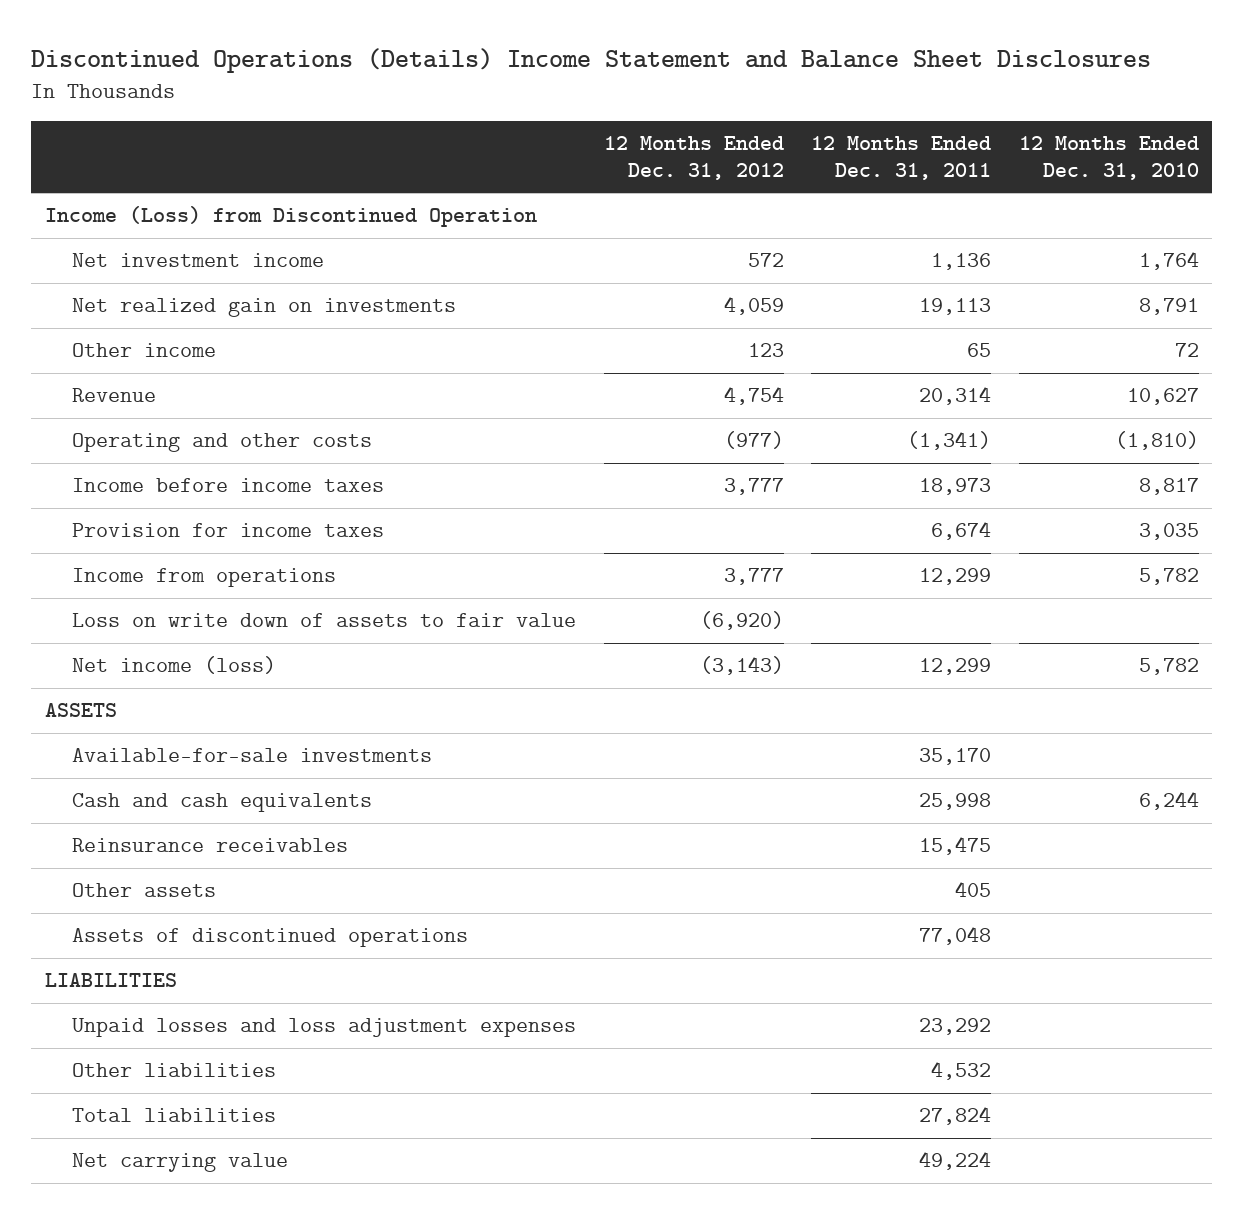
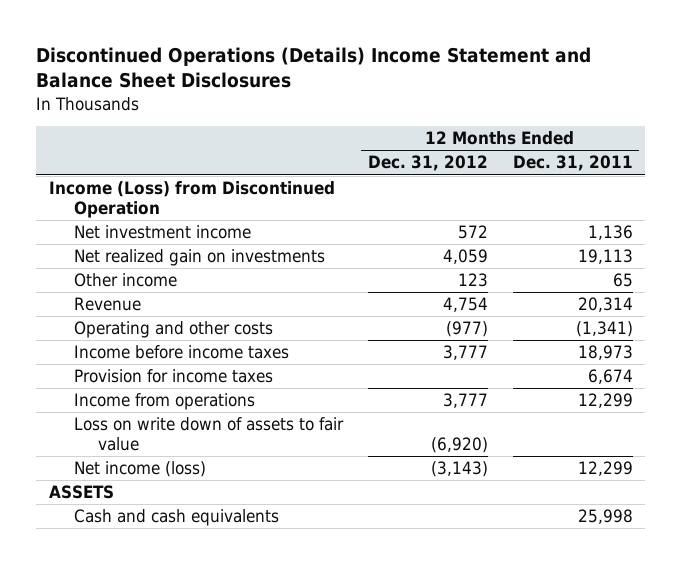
[1018,136,1199,180] 12 Months Ended Dec. 31, 2010 -> none
[72,748,433,763] Available-for-sale investments -> none
[72,838,349,853] Reinsurance receivables -> none
[72,883,217,898] Other assets -> none
[72,928,469,948] Assets of discontinued operations -> none
[44,973,177,988] LIABILITIES -> none
[72,1018,577,1038] Unpaid losses and loss adjustment expenses -> none
[72,1063,277,1078] Other liabilities -> none
[72,1108,277,1123] Total liabilities -> none
[72,1153,289,1173] Net carrying value -> none

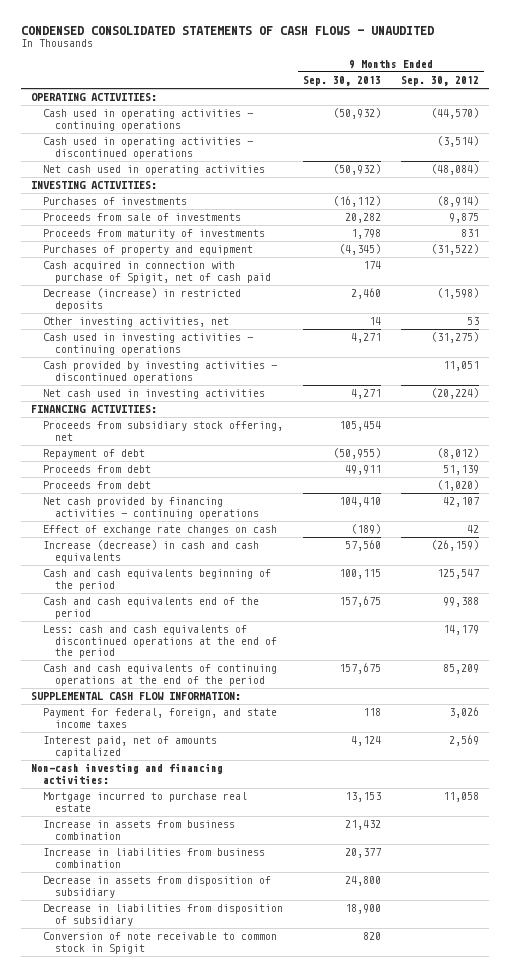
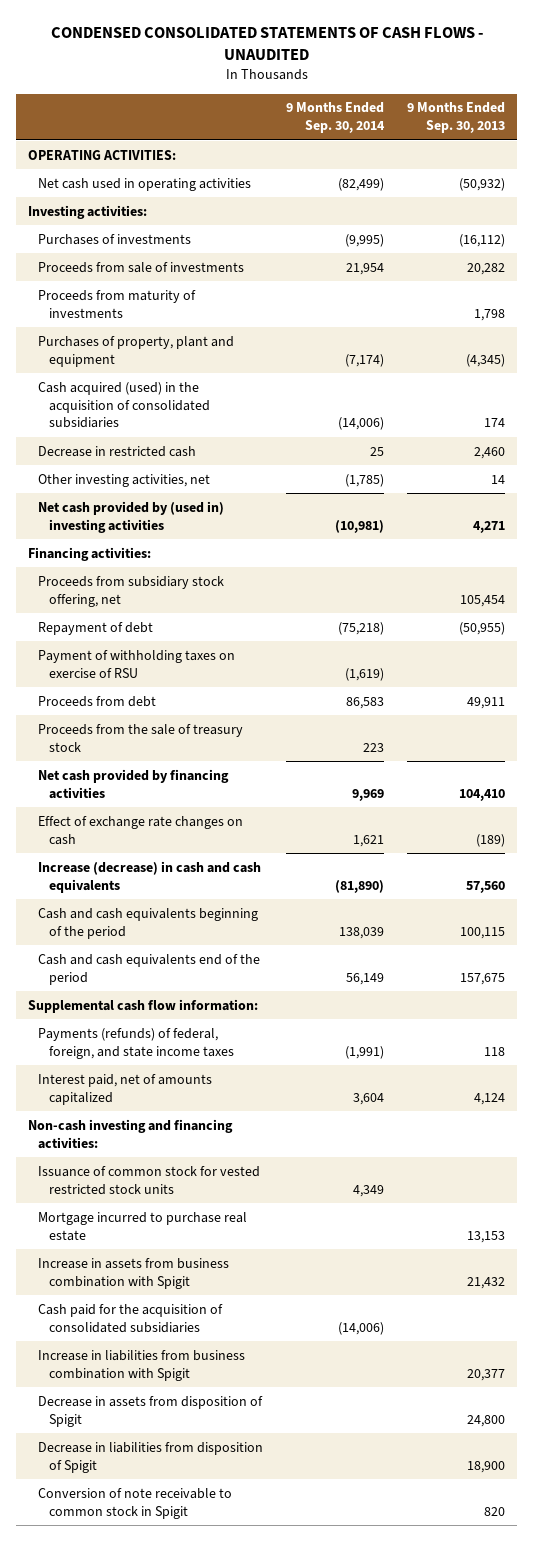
[401,76,480,87] Sep. 30, 2012 -> none
none -> [286,102,386,134] 9 Months Ended Sep. 30, 2014
[43,109,254,131] Cash used in operating activities - continuing operations -> none
[43,137,254,159] Cash used in operating activities - discontinued operations -> none
[30,181,157,190] INVESTING ACTIVITIES: -> [27,204,147,219] Investing activities:
[43,245,254,256] Purchases of property and equipment -> [38,335,235,367] Purchases of property, plant and equipment
[43,261,272,283] Cash acquired in connection with purchase of Spigit, net of cash paid -> [38,381,211,429] Cash acquired (used) in the acquisition of consolidated subsidiaries
[43,288,242,311] Decrease (increase) in restricted deposits -> [38,445,197,457] Decrease in restricted cash
[43,333,254,355] Cash used in investing activities - continuing operations -> none
[43,361,278,383] Cash provided by investing activities - discontinued operations -> none
[43,389,266,400] Net cash used in investing activities -> [38,500,225,533] Net cash provided by (used in) investing activities
[30,405,157,414] FINANCING ACTIVITIES: -> [27,546,151,561] Financing activities:
none -> [38,649,236,678] Payment of withholding taxes on exercise of RSU
[43,481,152,490] Proceeds from debt -> none
none -> [38,723,244,752] Proceeds from the sale of treasury stock
[43,497,260,519] Net cash provided by financing activities - continuing operations -> [38,768,230,799] Net cash provided by financing activities
[43,625,278,659] Less: cash and cash equivalents of discontinued operations at the end of the period -> none
[43,664,278,686] Cash and cash equivalents of continuing operations at the end of the period -> none
[30,692,241,701] SUPPLEMENTAL CASH FLOW INFORMATION: -> [27,998,258,1013] Supplemental cash flow information:
[43,708,278,728] Payment for federal, foreign, and state income taxes -> [38,1027,235,1059] Payments (refunds) of federal, foreign, and state income taxes
none -> [38,1165,261,1195] Issuance of common stock for vested restricted stock units
[43,820,236,840] Increase in assets from business combination -> [38,1257,230,1289] Increase in assets from business combination with Spigit
none -> [38,1303,224,1333] Cash paid for the acquisition of consolidated subsidiaries
[43,848,266,868] Increase in liabilities from business combination -> [38,1349,246,1381] Increase in liabilities from business combination with Spigit
[43,876,272,898] Decrease in assets from disposition of subsidiary -> [38,1395,264,1427] Decrease in assets from disposition of Spigit
[43,904,284,926] Decrease in liabilities from disposition of subsidiary -> [38,1441,264,1473] Decrease in liabilities from disposition of Spigit

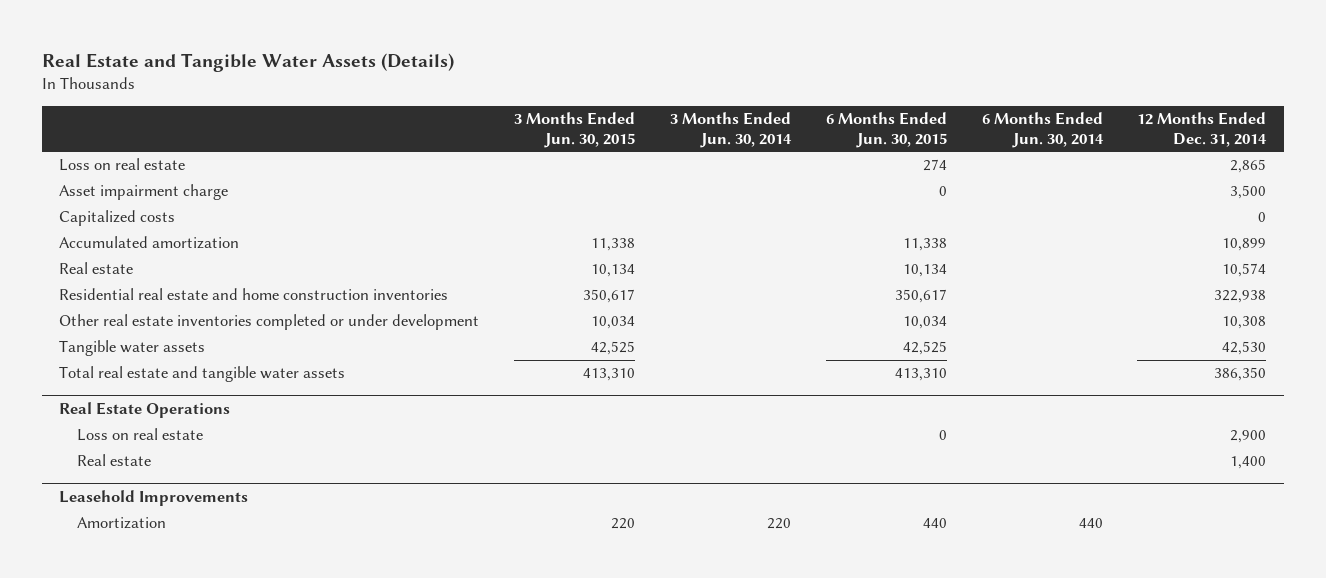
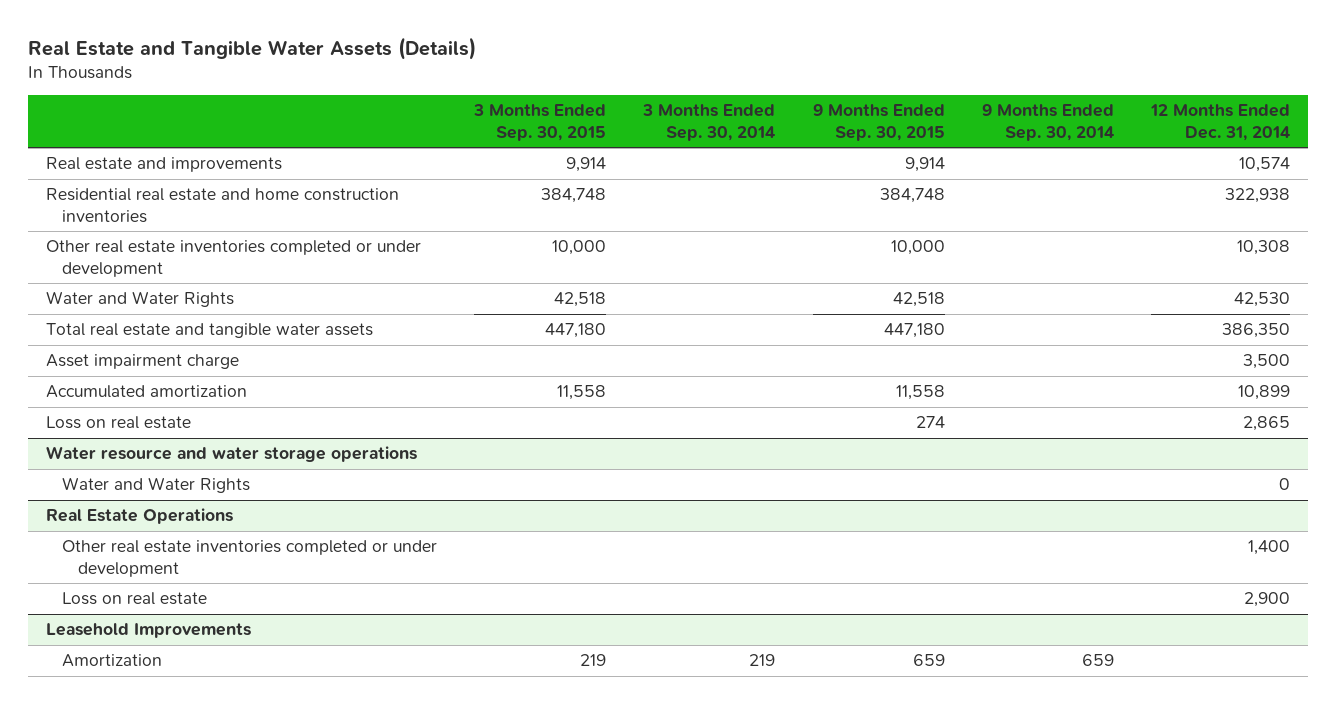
[514,111,636,148] 3 Months Ended Jun. 30, 2015 -> none
[669,111,792,148] 3 Months Ended Jun. 30, 2014 -> none
[825,111,947,148] 6 Months Ended Jun. 30, 2015 -> none
[981,111,1104,148] 6 Months Ended Jun. 30, 2014 -> none
none -> [473,104,607,142] 3 Months Ended Sep. 30, 2015
none -> [642,104,776,142] 3 Months Ended Sep. 30, 2014
none -> [812,104,945,142] 9 Months Ended Sep. 30, 2015
none -> [981,104,1114,142] 9 Months Ended Sep. 30, 2014
[59,210,176,227] Capitalized costs -> none
[59,262,134,275] Real estate -> [46,157,283,173] Real estate and improvements
[59,340,206,357] Tangible water assets -> [46,291,235,308] Water and Water Rights
[59,184,229,201] Asset impairment charge -> [46,354,240,370] Asset impairment charge
[59,236,240,250] Accumulated amortization -> [46,385,248,399] Accumulated amortization
[59,158,186,172] Loss on real estate -> [46,416,192,430] Loss on real estate
none -> [46,446,418,463] Water resource and water storage operations
none -> [62,477,251,494] Water and Water Rights
none -> [62,540,438,577] Other real estate inventories completed or under development
[76,454,151,467] Real estate -> none

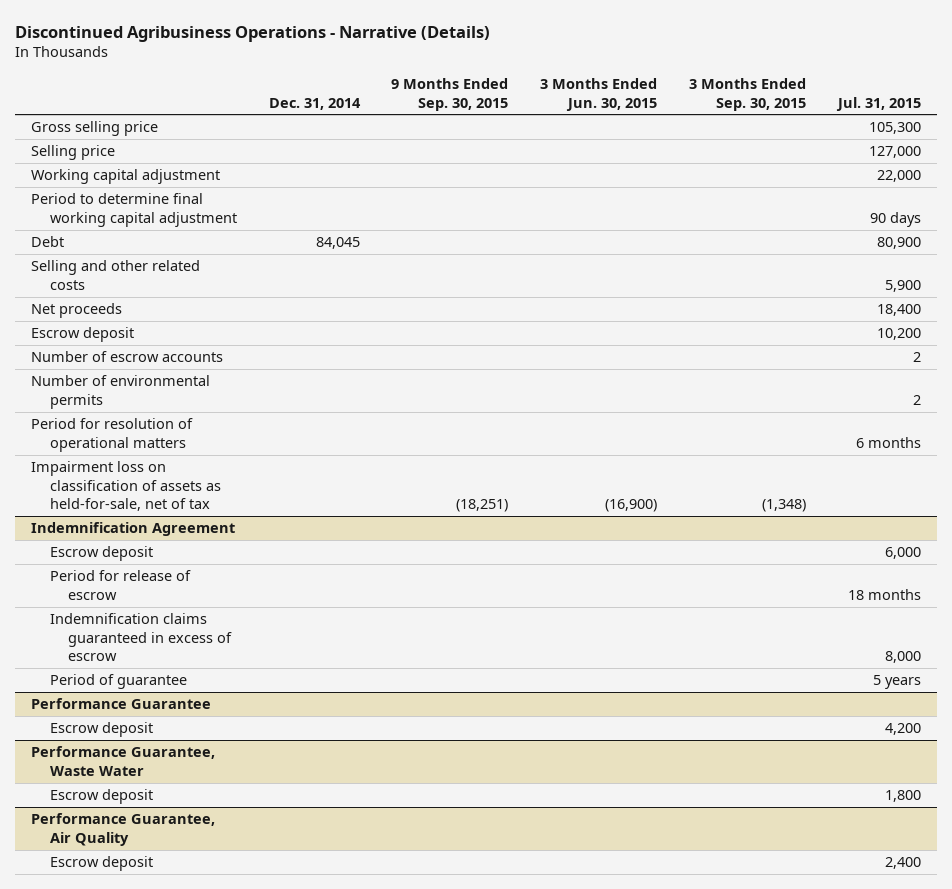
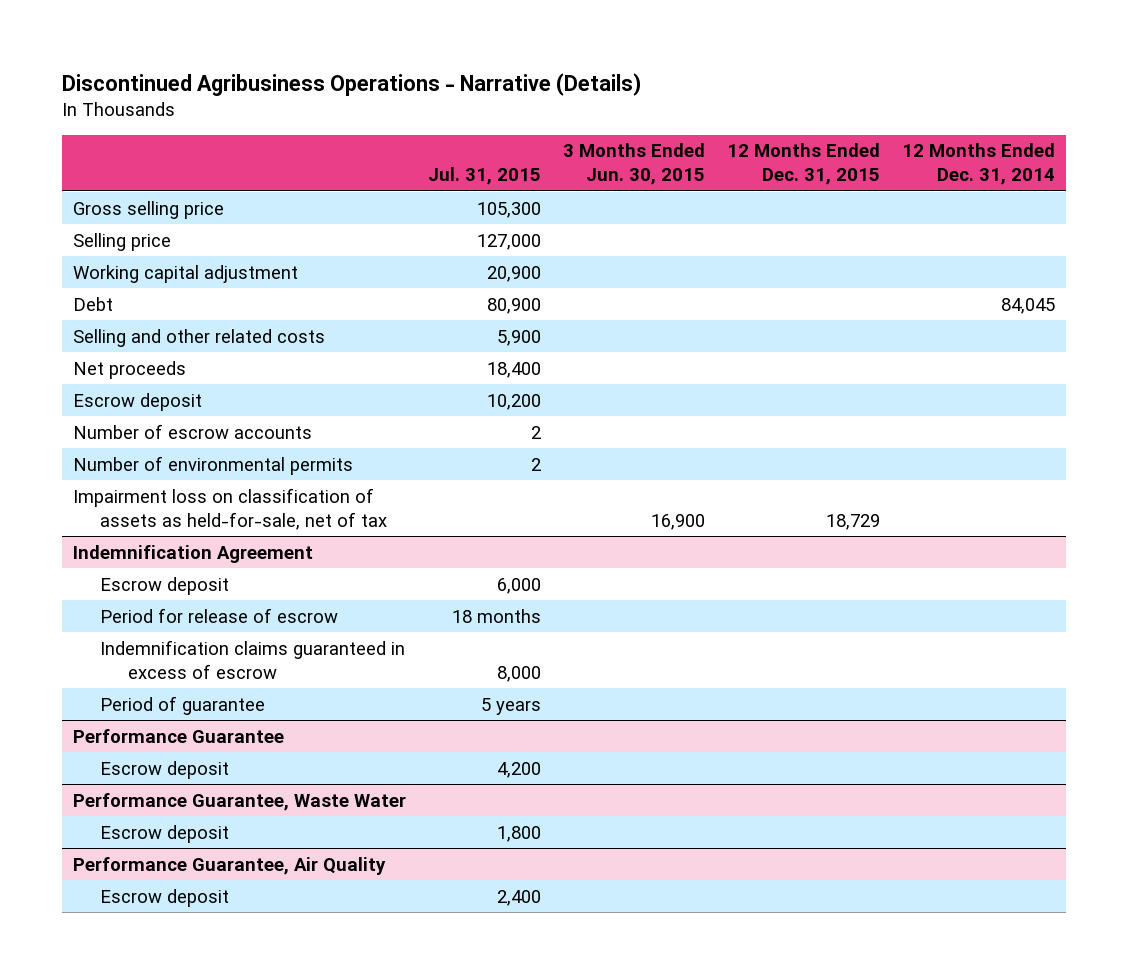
[268,97,361,110] Dec. 31, 2014 -> none
[391,78,509,111] 9 Months Ended Sep. 30, 2015 -> none
[689,78,807,111] 3 Months Ended Sep. 30, 2015 -> none
none -> [726,143,880,186] 12 Months Ended Dec. 31, 2015
none -> [901,143,1055,186] 12 Months Ended Dec. 31, 2014
[31,193,237,227] Period to determine final working capital adjustment -> none
[876,170,921,183] 22,000 -> [486,265,541,282] 20,900
[31,418,194,452] Period for resolution of operational matters -> none
[605,499,658,513] (16,900) -> [650,513,705,530] 16,900

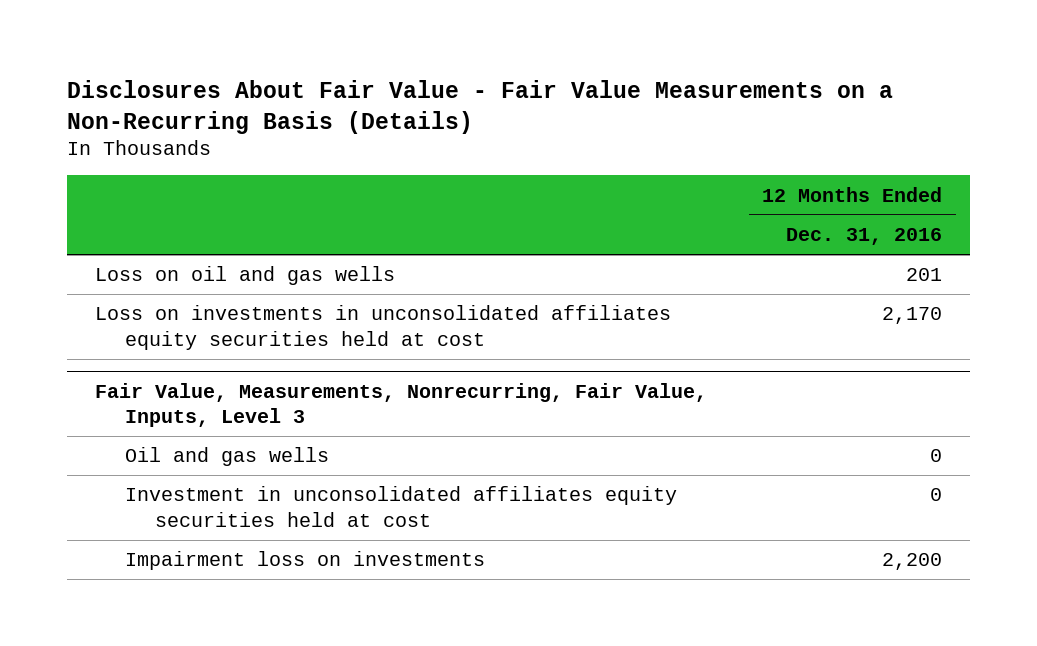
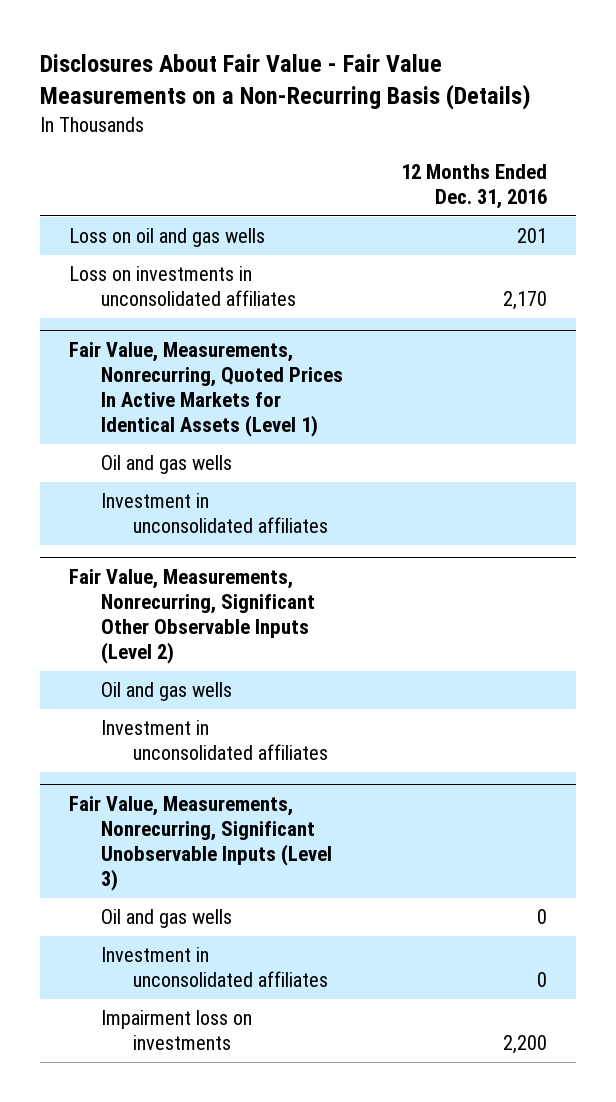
[94,305,671,350] Loss on investments in unconsolidated affiliates equity securities held at cost -> [68,266,296,307] Loss on investments in unconsolidated affiliates
none -> [68,341,343,438] Fair Value, Measurements, Nonrecurring, Quoted Prices In Active Markets for Identical Assets (Level 1)
none -> [100,455,232,475] Oil and gas wells
none -> [100,493,328,534] Investment in unconsolidated affiliates
none -> [68,568,315,665] Fair Value, Measurements, Nonrecurring, Significant Other Observable Inputs (Level 2)
none -> [100,682,232,702] Oil and gas wells
none -> [100,720,328,761] Investment in unconsolidated affiliates
[94,382,707,428] Fair Value, Measurements, Nonrecurring, Fair Value, Inputs, Level 3 -> [68,795,332,892] Fair Value, Measurements, Nonrecurring, Significant Unobservable Inputs (Level 3)
[125,486,678,527] Investment in unconsolidated affiliates equity securities held at cost -> [100,947,328,988] Investment in unconsolidated affiliates

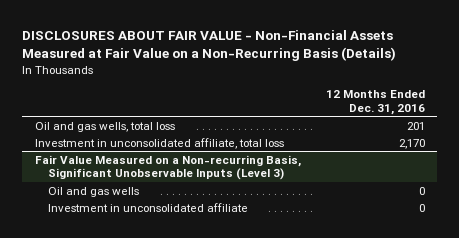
[39,54,531,111] Disclosures About Fair Value - Fair Value Measurements on a Non-Recurring Basis (Details) -> [22,30,397,62] DISCLOSURES ABOUT FAIR VALUE - Non-Financial Assets Measured at Fair Value on a Non-Recurring Basis (Details)
[68,341,343,438] Fair Value, Measurements, Nonrecurring, Quoted Prices In Active Markets for Identical Assets (Level 1) -> none
[100,455,232,475] Oil and gas wells -> none
[100,493,328,534] Investment in unconsolidated affiliates -> none
[68,568,315,665] Fair Value, Measurements, Nonrecurring, Significant Other Observable Inputs (Level 2) -> none
[100,682,232,702] Oil and gas wells -> none
[100,720,328,761] Investment in unconsolidated affiliates -> none
[68,795,332,892] Fair Value, Measurements, Nonrecurring, Significant Unobservable Inputs (Level 3) -> none
[68,228,265,248] Loss on oil and gas wells -> [34,121,175,132] Oil and gas wells, total loss
[68,266,296,307] Loss on investments in unconsolidated affiliates -> [34,137,284,149] Investment in unconsolidated affiliate, total loss
none -> [34,154,301,181] Fair Value Measured on a Non-recurring Basis, Significant Unobservable Inputs (Level 3)
[100,1010,252,1051] Impairment loss on investments -> none
[100,947,328,988] Investment in unconsolidated affiliates -> [48,202,249,212] Investment in unconsolidated affiliate

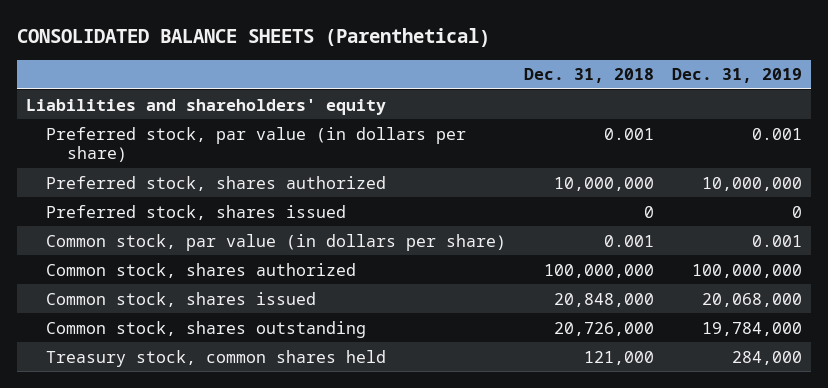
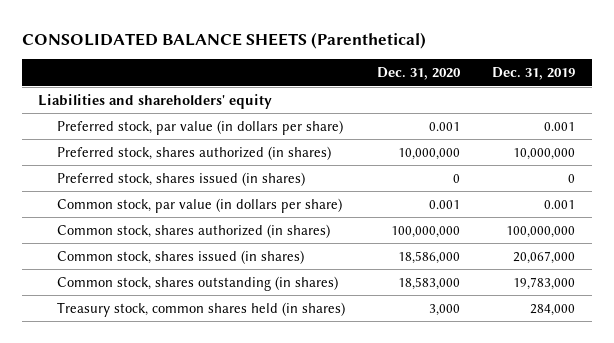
[524,68,655,84] Dec. 31, 2018 -> none
none -> [377,67,462,81] Dec. 31, 2020
[46,175,387,191] Preferred stock, shares authorized -> [56,145,331,160] Preferred stock, shares authorized (in shares)
[46,204,347,220] Preferred stock, shares issued -> [56,171,305,186] Preferred stock, shares issued (in shares)
[46,262,357,278] Common stock, shares authorized -> [56,223,330,238] Common stock, shares authorized (in shares)
[46,291,317,307] Common stock, shares issued -> [56,249,304,264] Common stock, shares issued (in shares)
[702,292,803,307] 20,068,000 -> [513,250,576,264] 20,067,000
[46,320,367,338] Common stock, shares outstanding -> [56,275,338,291] Common stock, shares outstanding (in shares)
[702,321,803,336] 19,784,000 -> [513,276,576,290] 19,783,000
[46,349,387,367] Treasury stock, common shares held -> [56,301,345,317] Treasury stock, common shares held (in shares)

